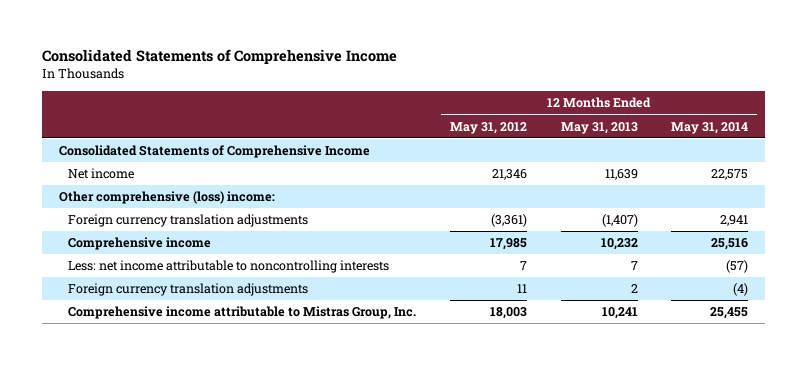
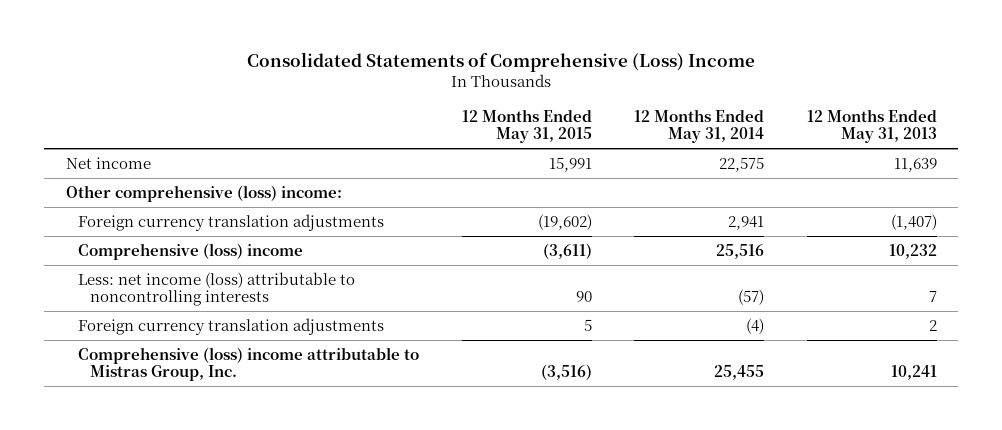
[41,49,397,65] Consolidated Statements of Comprehensive Income -> [247,52,756,73] Consolidated Statements of Comprehensive (Loss) Income
[449,121,527,134] May 31, 2012 -> none
none -> [461,108,592,144] 12 Months Ended May 31, 2015
[58,145,370,159] Consolidated Statements of Comprehensive Income -> none
[67,237,211,251] Comprehensive income -> [77,242,303,260] Comprehensive (loss) income
[67,260,389,274] Less: net income attributable to noncontrolling interests -> [77,271,355,307] Less: net income (loss) attributable to noncontrolling interests
[67,306,416,320] Comprehensive income attributable to Mistras Group, Inc. -> [77,346,419,382] Comprehensive (loss) income attributable to Mistras Group, Inc.

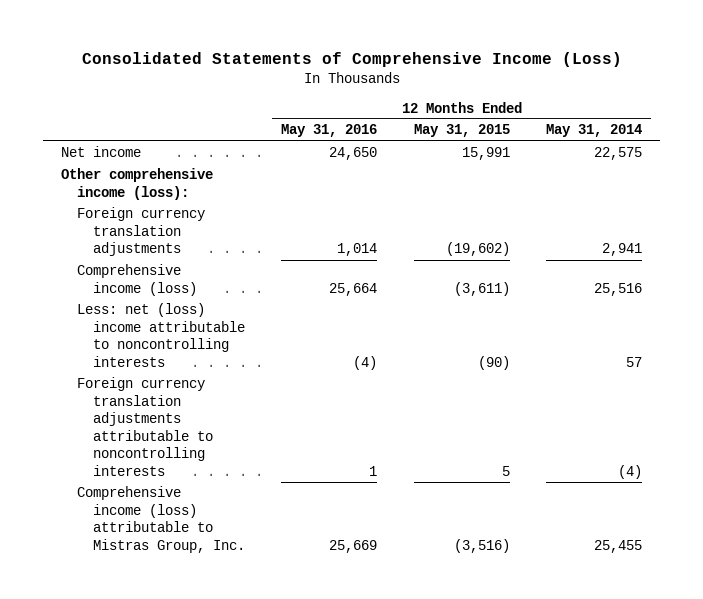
[247,52,756,73] Consolidated Statements of Comprehensive (Loss) Income -> [81,52,622,68] Consolidated Statements of Comprehensive Income (Loss)
[806,108,937,144] 12 Months Ended May 31, 2013 -> none
none -> [281,124,378,138] May 31, 2016
[65,184,342,202] Other comprehensive (loss) income: -> [61,168,214,200] Other comprehensive income (loss):
[77,242,303,260] Comprehensive (loss) income -> [76,264,197,296] Comprehensive income (loss)
[77,271,355,307] Less: net income (loss) attributable to noncontrolling interests -> [76,303,245,367] Less: net (loss) income attributable to noncontrolling interests
[575,291,592,303] 90 -> [477,355,510,370] (90)
[738,289,765,306] (57) -> [626,356,643,367] 57
[77,317,384,335] Foreign currency translation adjustments -> [76,377,213,476] Foreign currency translation adjustments attributable to noncontrolling interests
[77,346,419,382] Comprehensive (loss) income attributable to Mistras Group, Inc. -> [76,486,245,553] Comprehensive income (loss) attributable to Mistras Group, Inc.

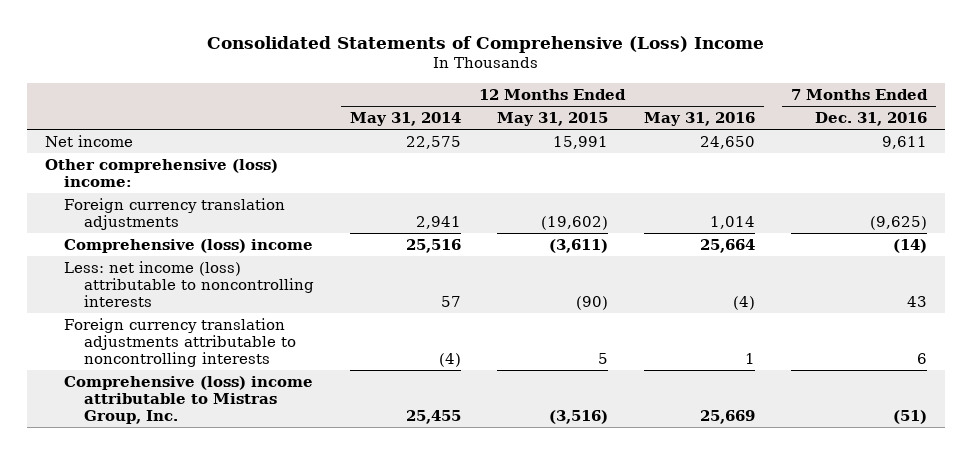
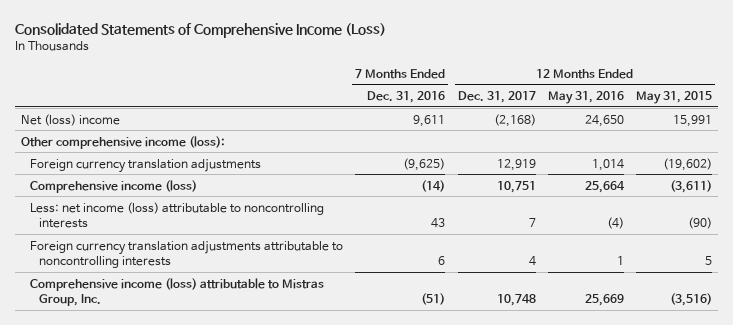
[206,36,764,54] Consolidated Statements of Comprehensive (Loss) Income -> [14,22,386,38] Consolidated Statements of Comprehensive Income (Loss)
[349,111,461,126] May 31, 2014 -> none
none -> [457,91,536,104] Dec. 31, 2017
[44,134,133,147] Net income -> [20,113,120,126] Net (loss) income
[44,158,278,187] Other comprehensive (loss) income: -> [20,135,225,149] Other comprehensive income (loss):
[64,238,314,253] Comprehensive (loss) income -> [29,179,197,193] Comprehensive income (loss)
[64,375,314,424] Comprehensive (loss) income attributable to Mistras Group, Inc. -> [29,277,324,306] Comprehensive income (loss) attributable to Mistras Group, Inc.

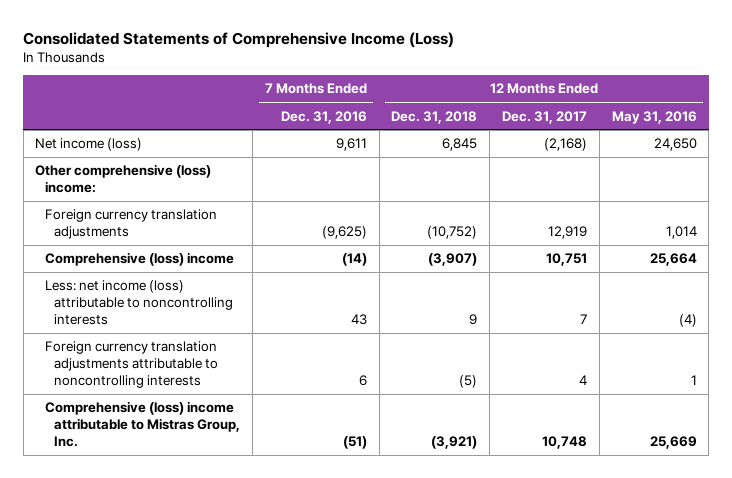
[636,91,713,105] May 31, 2015 -> none
none -> [391,110,478,124] Dec. 31, 2018
[20,113,120,126] Net (loss) income -> [35,138,143,152] Net income (loss)
[20,135,225,149] Other comprehensive income (loss): -> [35,164,212,194] Other comprehensive (loss) income:
[29,179,197,193] Comprehensive income (loss) -> [44,252,234,267] Comprehensive (loss) income
[29,277,324,306] Comprehensive income (loss) attributable to Mistras Group, Inc. -> [44,401,241,447] Comprehensive (loss) income attributable to Mistras Group, Inc.

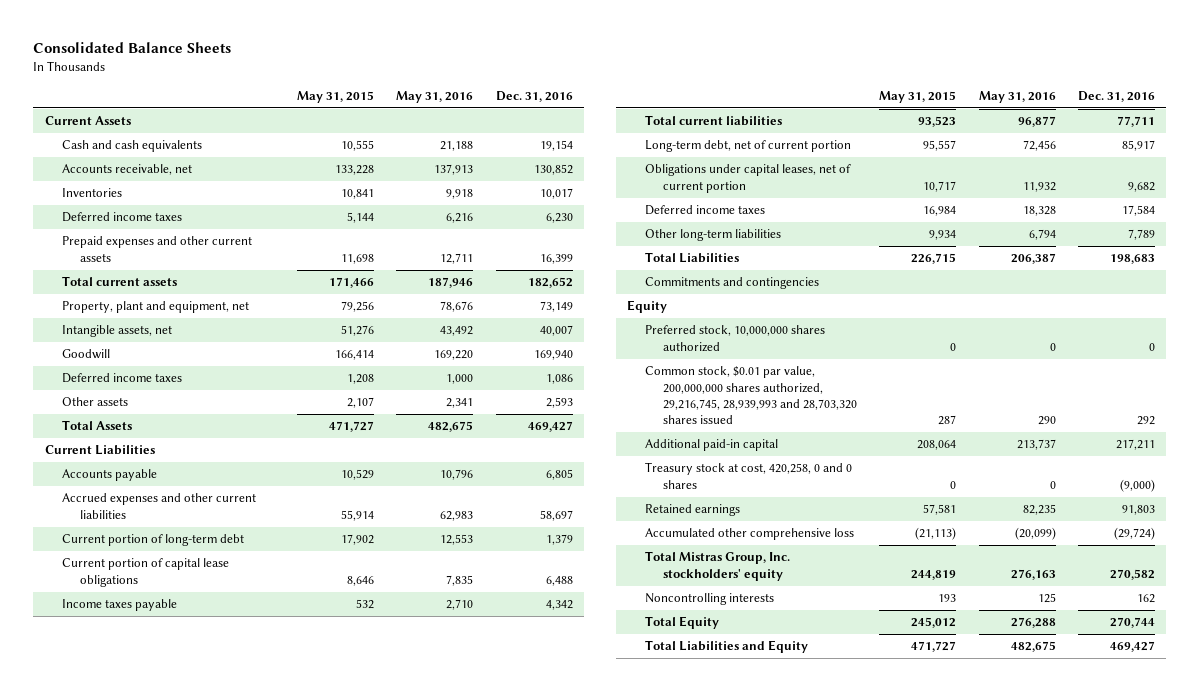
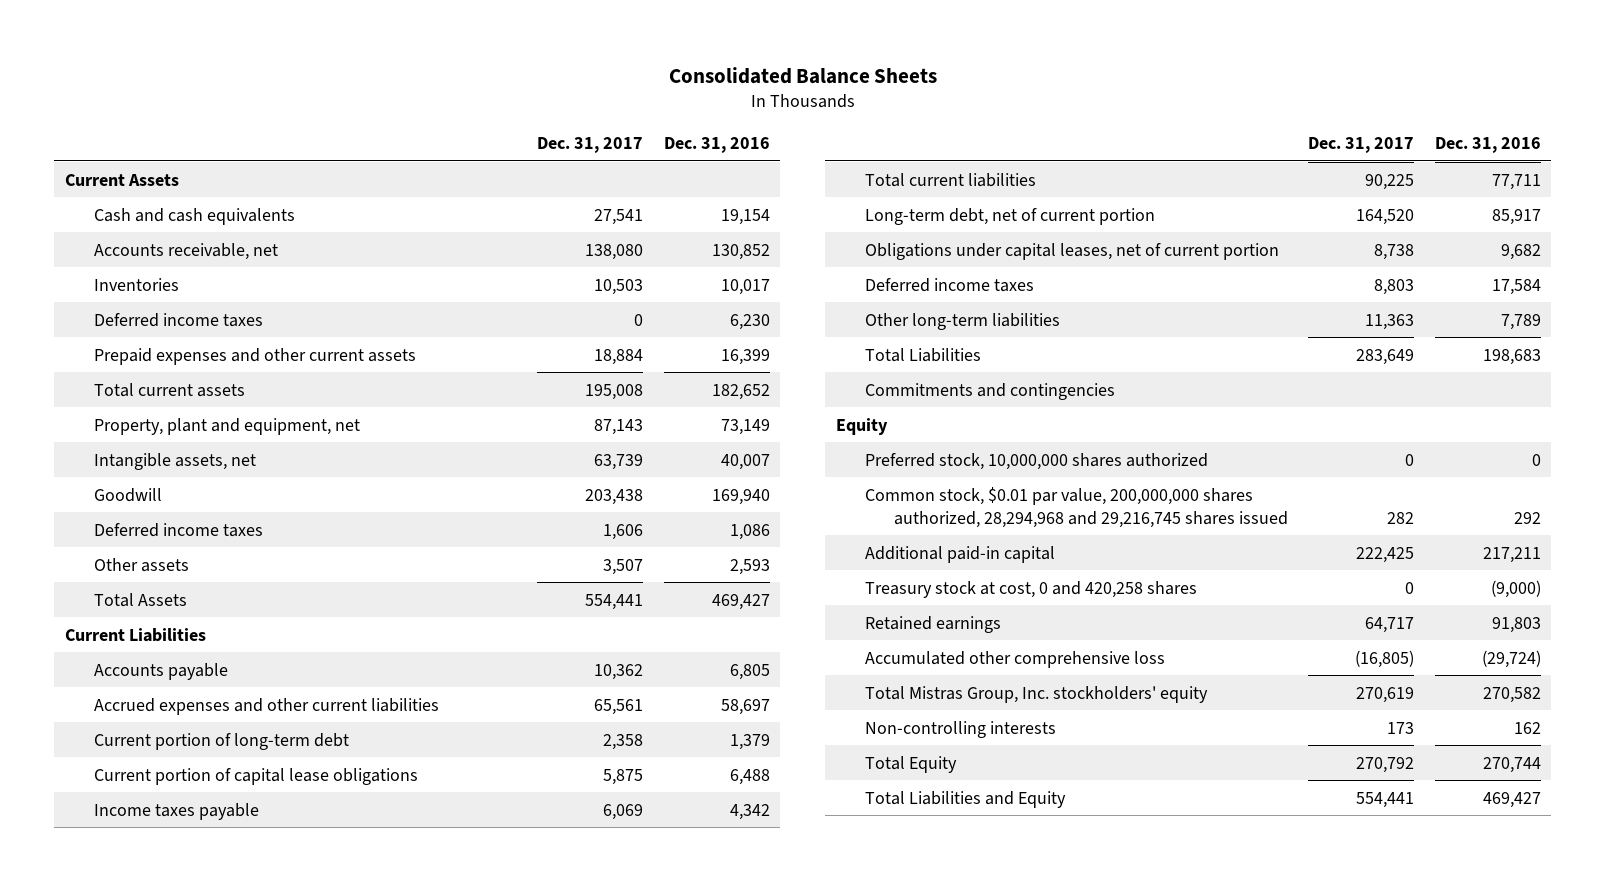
[296,90,374,103] May 31, 2015 -> none
[396,90,474,103] May 31, 2016 -> none
none -> [537,136,644,153] Dec. 31, 2017
[644,366,857,425] Common stock, $0.01 par value, 200,000,000 shares authorized, 29,216,745, 28,939,993 and 28,703,320 shares issued -> [864,486,1288,528] Common stock, $0.01 par value, 200,000,000 shares authorized, 28,294,968 and 29,216,745 shares issued
[644,462,852,489] Treasury stock at cost, 420,258, 0 and 0 shares -> [864,580,1197,598] Treasury stock at cost, 0 and 420,258 shares
[644,593,774,606] Noncontrolling interests -> [864,720,1056,738] Non-controlling interests

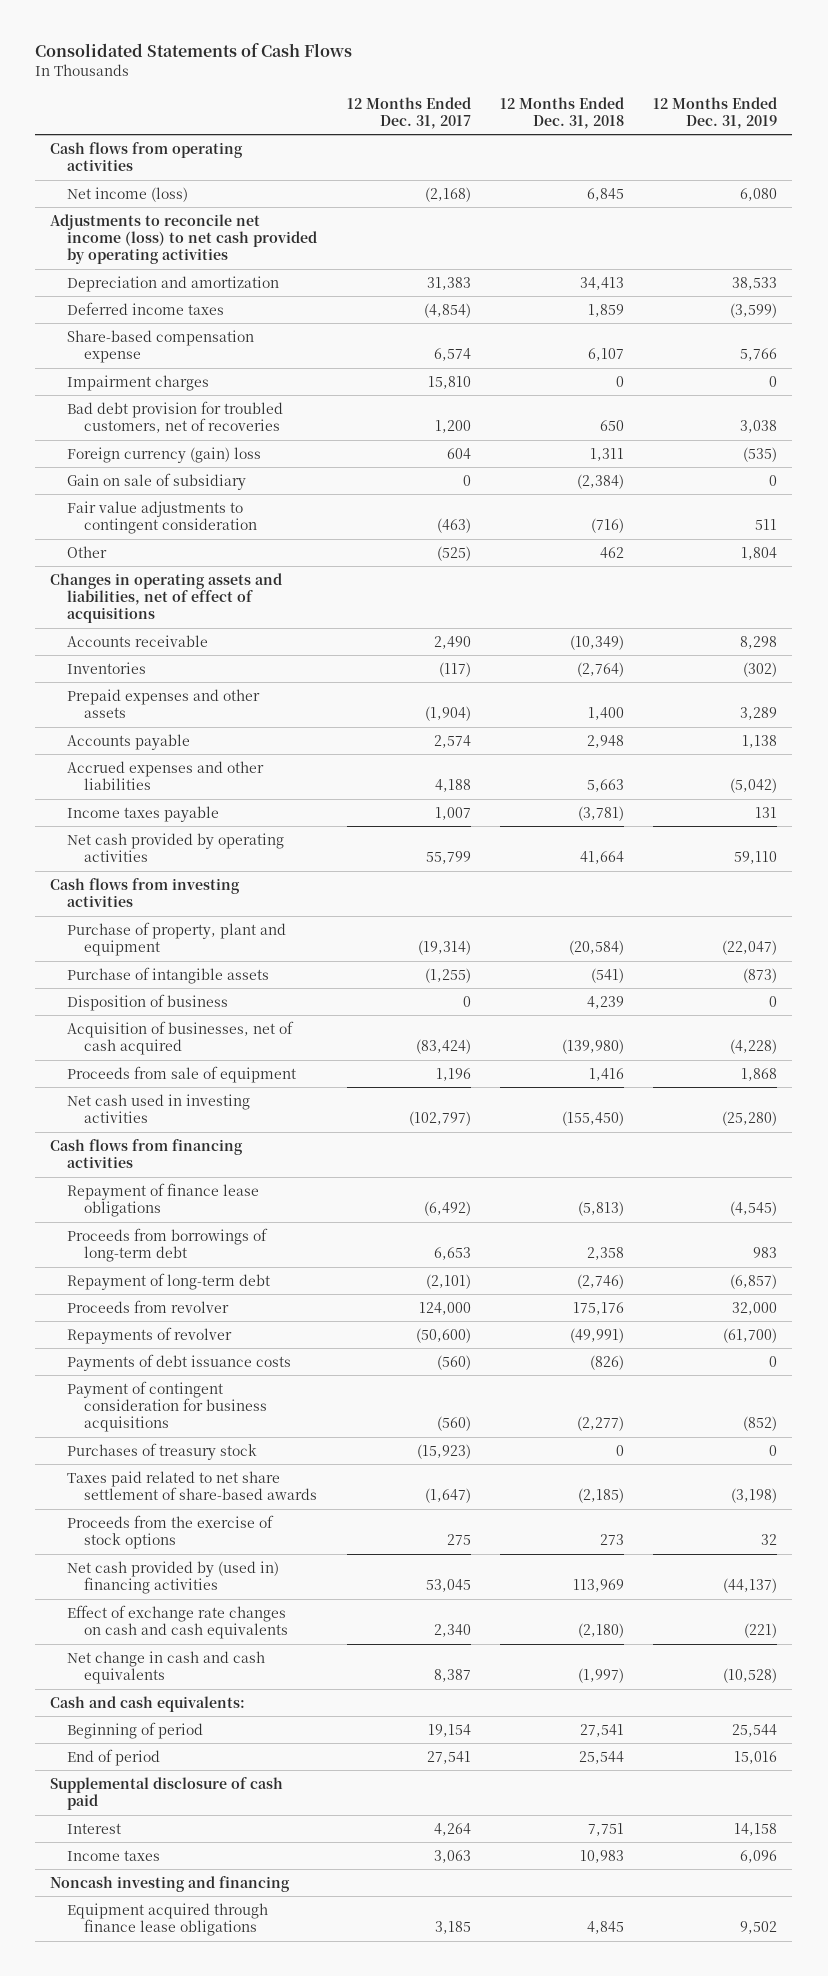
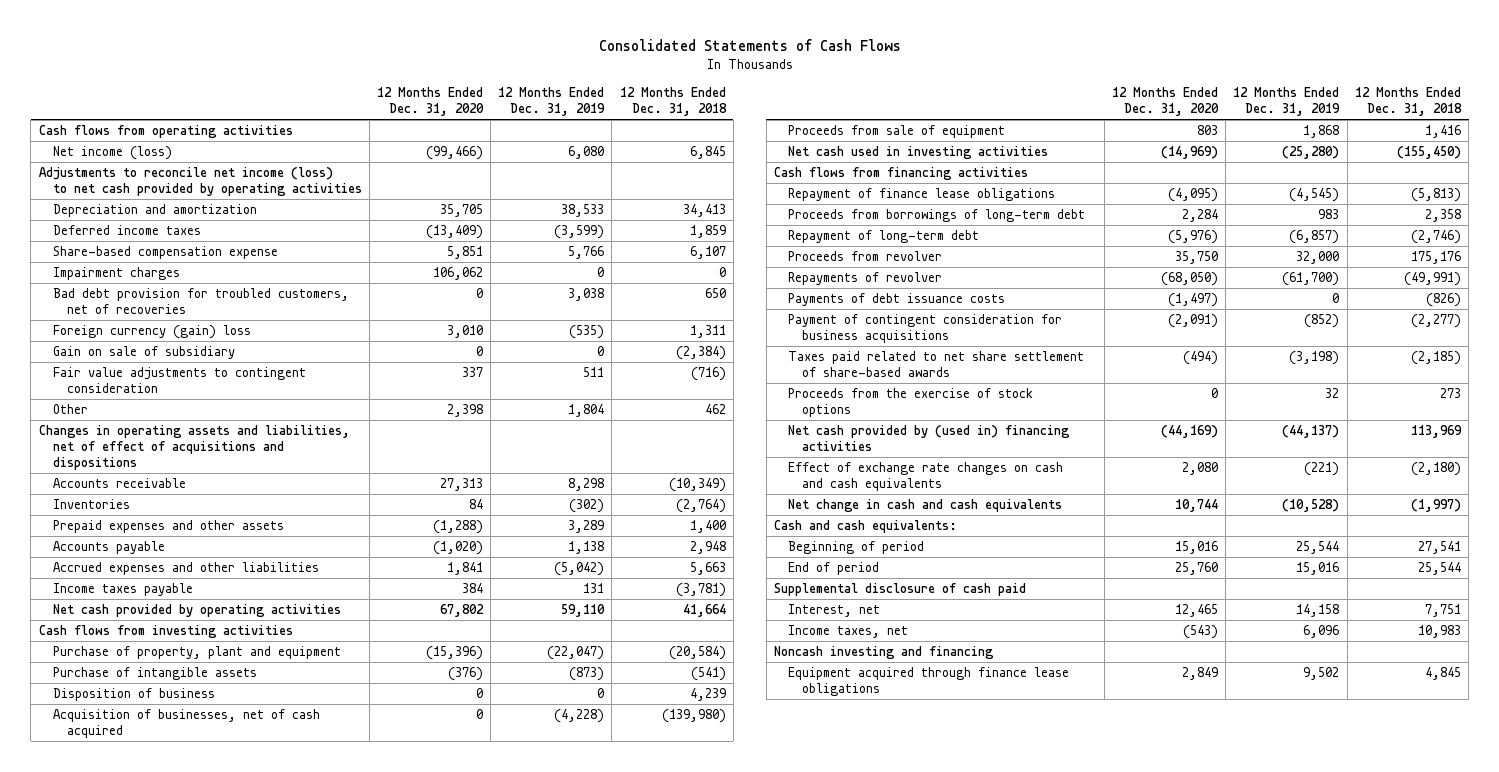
[346,96,471,129] 12 Months Ended Dec. 31, 2017 -> none
none -> [376,87,484,117] 12 Months Ended Dec. 31, 2020
[50,572,283,624] Changes in operating assets and liabilities, net of effect of acquisitions -> [38,425,350,471] Changes in operating assets and liabilities, net of effect of acquisitions and dispositions
[67,1442,258,1460] Purchases of treasury stock -> none
[67,1822,122,1834] Interest -> [787,604,880,618] Interest, net
[67,1849,161,1861] Income taxes -> [787,625,908,639] Income taxes, net

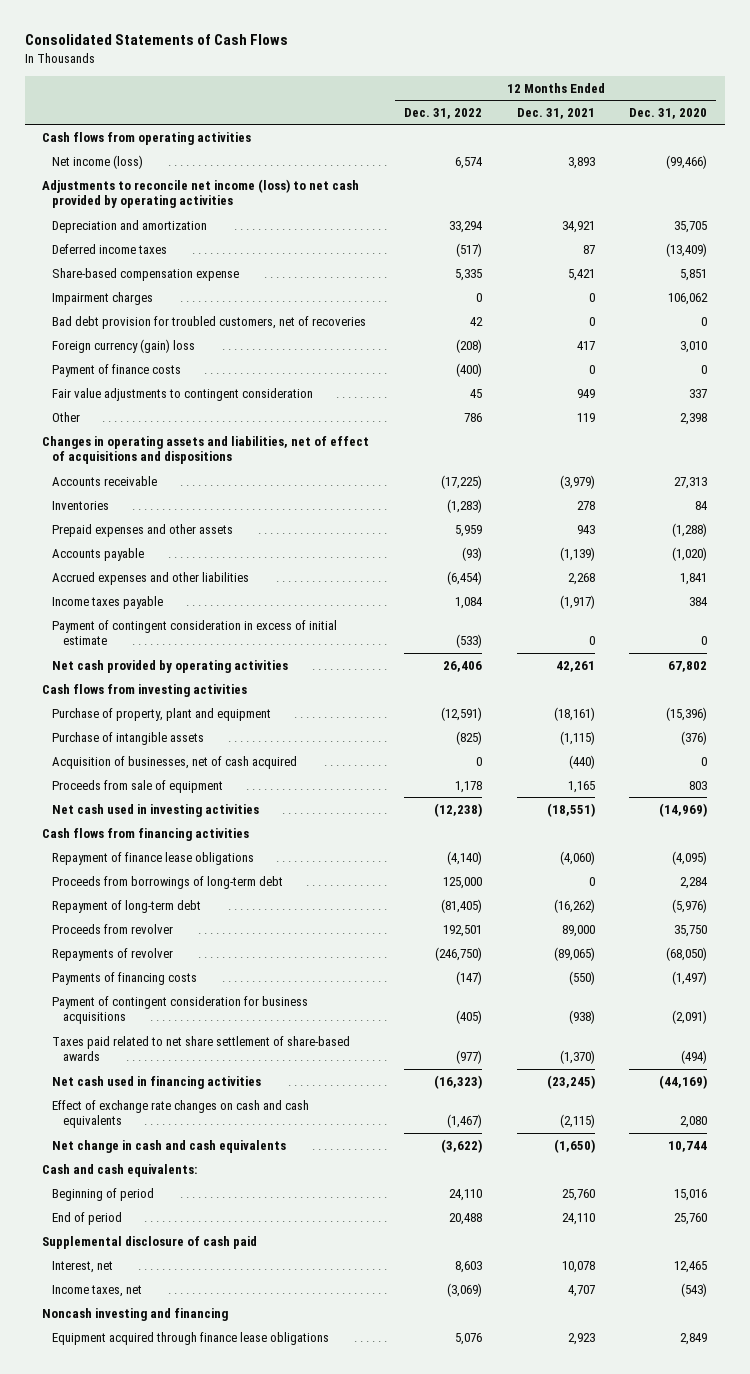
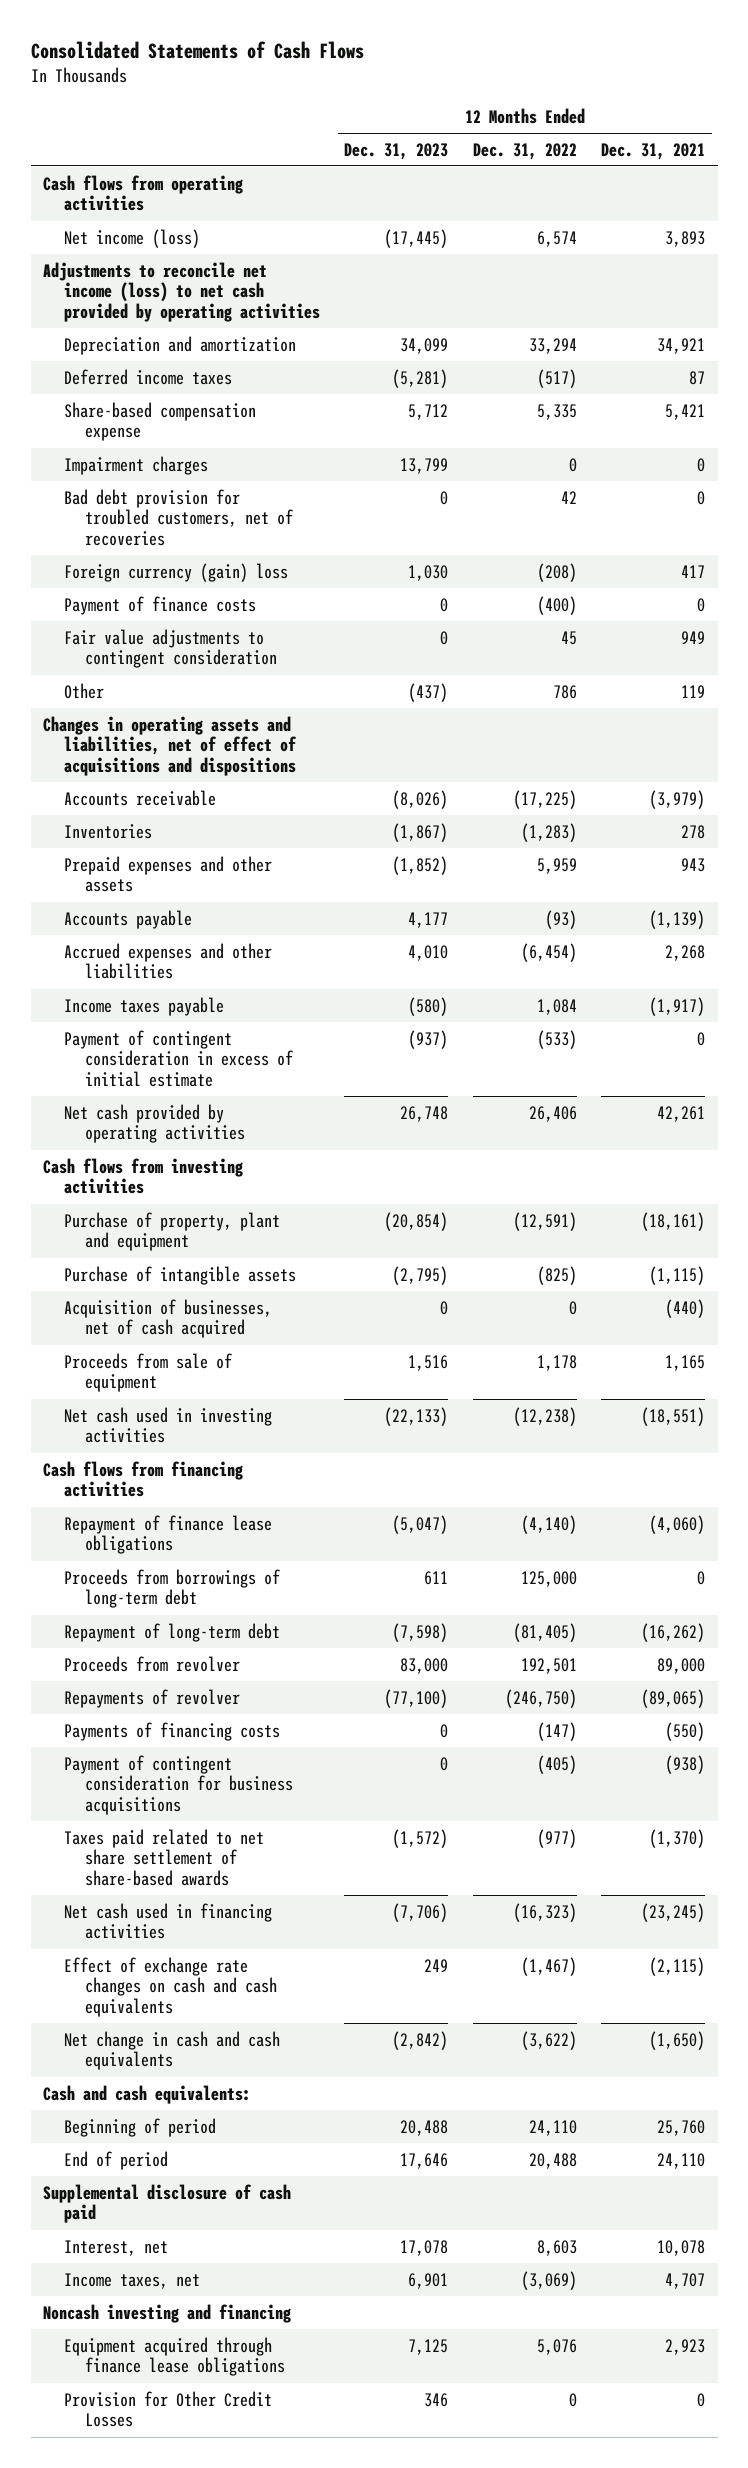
[629,107,708,119] Dec. 31, 2020 -> none
none -> [344,142,449,160] Dec. 31, 2023
none -> [63,2390,272,2428] Provision for Other Credit Losses

